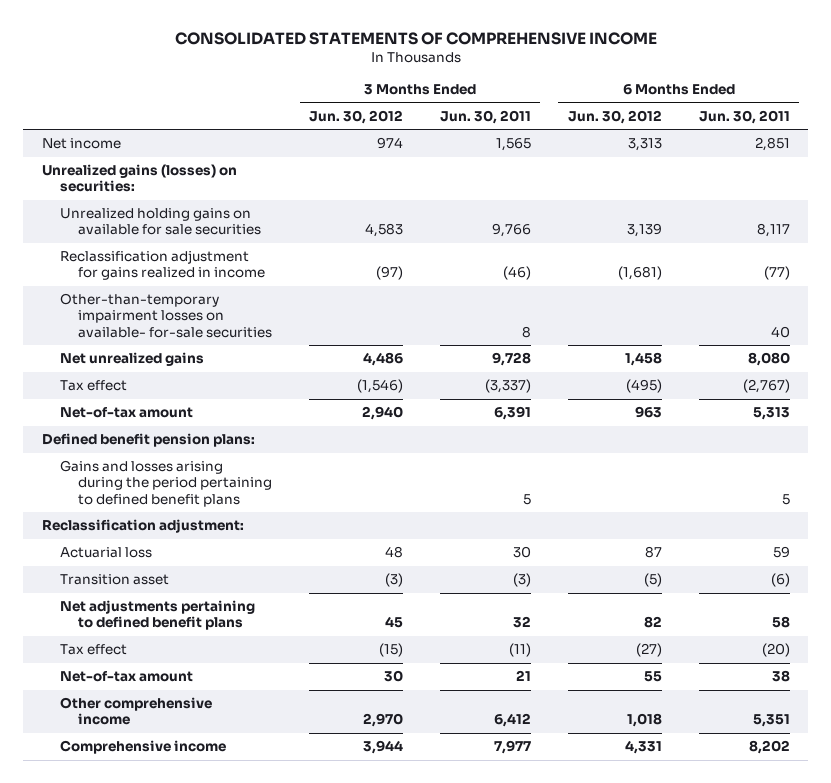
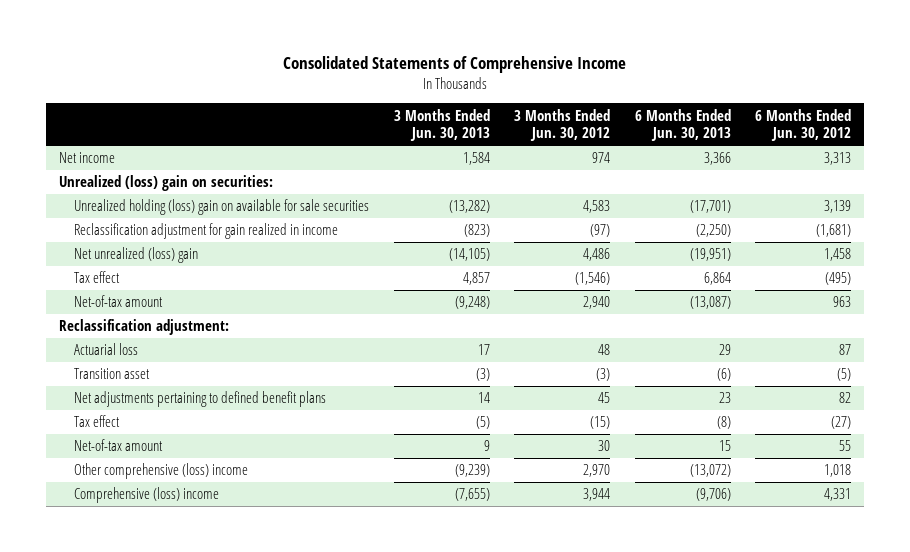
[174,32,657,46] CONSOLIDATED STATEMENTS OF COMPREHENSIVE INCOME -> [283,56,627,74] Consolidated Statements of Comprehensive Income
[439,109,531,124] Jun. 30, 2011 -> none
[698,109,790,124] Jun. 30, 2011 -> none
none -> [393,108,490,142] 3 Months Ended Jun. 30, 2013
none -> [634,108,731,142] 6 Months Ended Jun. 30, 2013
[59,293,272,338] Other-than-temporary impairment losses on available- for-sale securities -> none
[41,164,237,193] Unrealized gains (losses) on securities: -> [58,175,273,192] Unrealized (loss) gain on securities:
[59,208,261,236] Unrealized holding gains on available for sale securities -> [74,199,370,216] Unrealized holding (loss) gain on available for sale securities
[59,250,265,281] Reclassification adjustment for gains realized in income -> [74,223,339,240] Reclassification adjustment for gain realized in income
[59,352,204,367] Net unrealized gains -> [74,247,199,264] Net unrealized (loss) gain
[41,433,255,448] Defined benefit pension plans: -> none
[59,460,272,507] Gains and losses arising during the period pertaining to defined benefit plans -> none
[59,697,212,726] Other comprehensive income -> [74,463,249,480] Other comprehensive (loss) income
[59,740,226,755] Comprehensive income -> [74,487,220,504] Comprehensive (loss) income

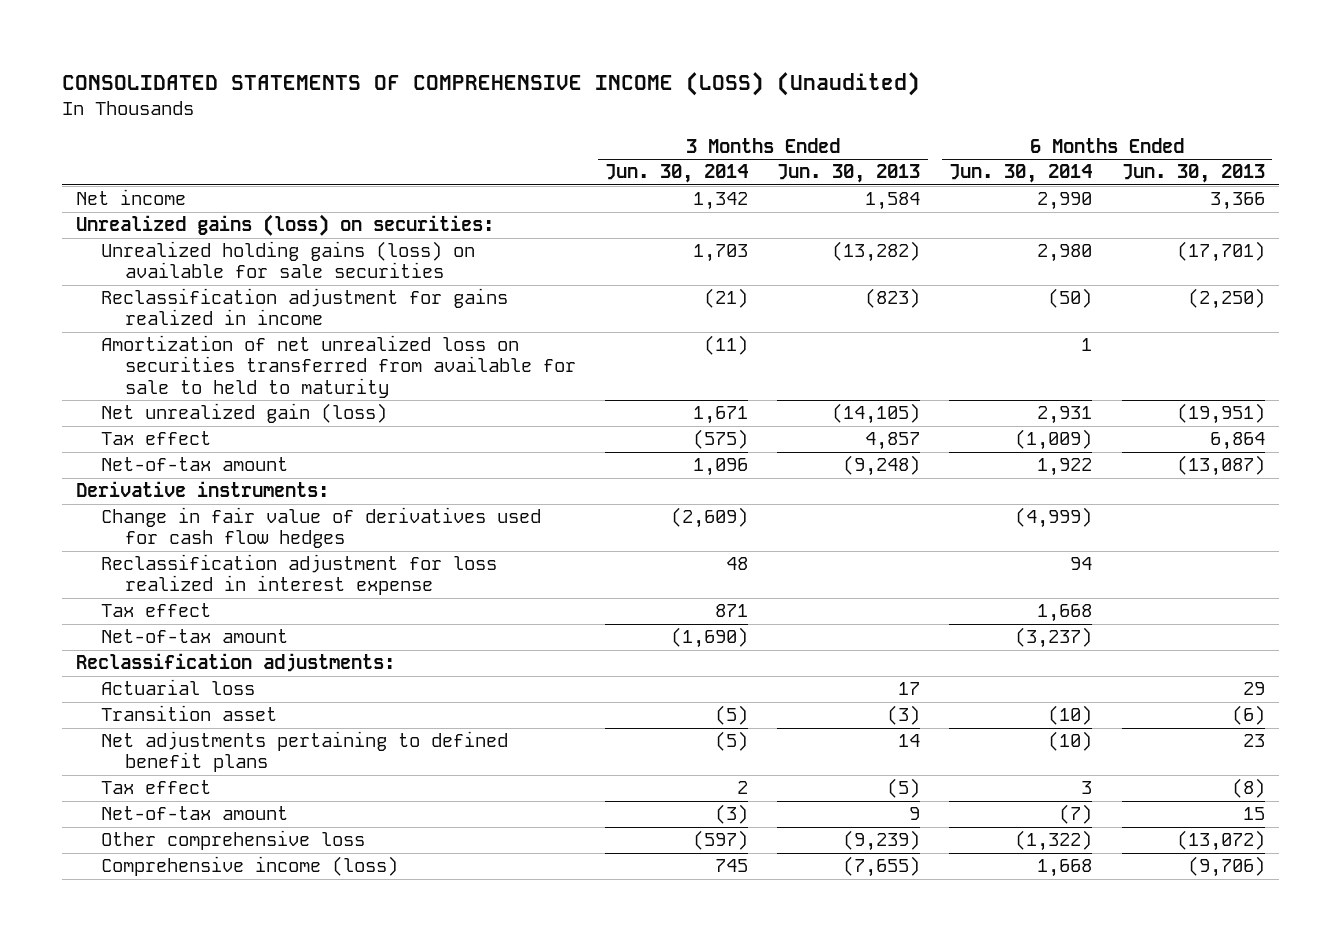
[283,56,627,74] Consolidated Statements of Comprehensive Income -> [61,72,920,97] CONSOLIDATED STATEMENTS OF COMPREHENSIVE INCOME (LOSS) (Unaudited)
[514,108,611,142] 3 Months Ended Jun. 30, 2012 -> none
[755,108,852,142] 6 Months Ended Jun. 30, 2012 -> none
none -> [605,164,749,184] Jun. 30, 2014
none -> [949,164,1093,184] Jun. 30, 2014
[58,175,273,192] Unrealized (loss) gain on securities: -> [76,214,495,237] Unrealized gains (loss) on securities:
[74,199,370,216] Unrealized holding (loss) gain on available for sale securities -> [100,241,475,279] Unrealized holding gains (loss) on available for sale securities
[74,223,339,240] Reclassification adjustment for gain realized in income -> [100,288,508,326] Reclassification adjustment for gains realized in income
none -> [100,335,577,398] Amortization of net unrealized loss on securities transferred from available for sale to held to maturity
[74,247,199,264] Net unrealized (loss) gain -> [100,403,387,424] Net unrealized gain (loss)
none -> [76,481,330,498] Derivative instruments:
none -> [100,507,541,549] Change in fair value of derivatives used for cash flow hedges
none -> [100,554,497,596] Reclassification adjustment for loss realized in interest expense
none -> [100,603,211,618] Tax effect
none -> [100,629,288,644] Net-of-tax amount
[58,319,229,336] Reclassification adjustment: -> [76,653,396,673] Reclassification adjustments:
[74,463,249,480] Other comprehensive (loss) income -> [100,830,365,851] Other comprehensive loss
[74,487,220,504] Comprehensive (loss) income -> [100,856,398,877] Comprehensive income (loss)

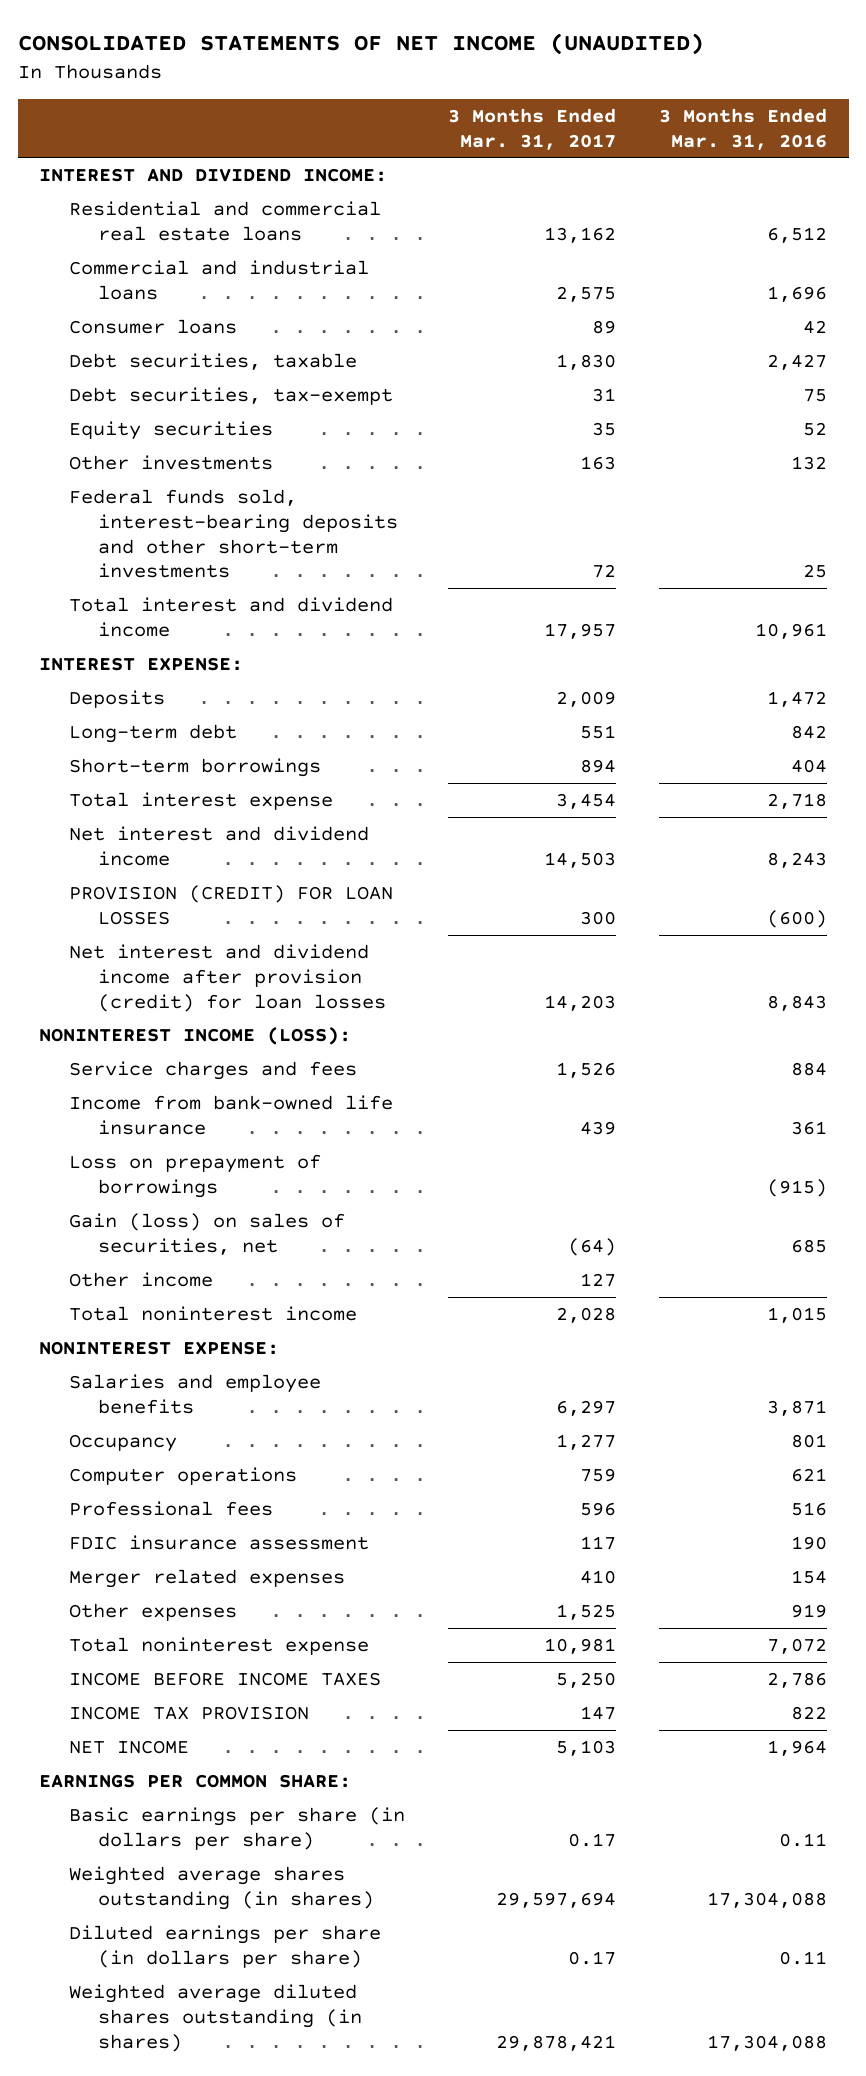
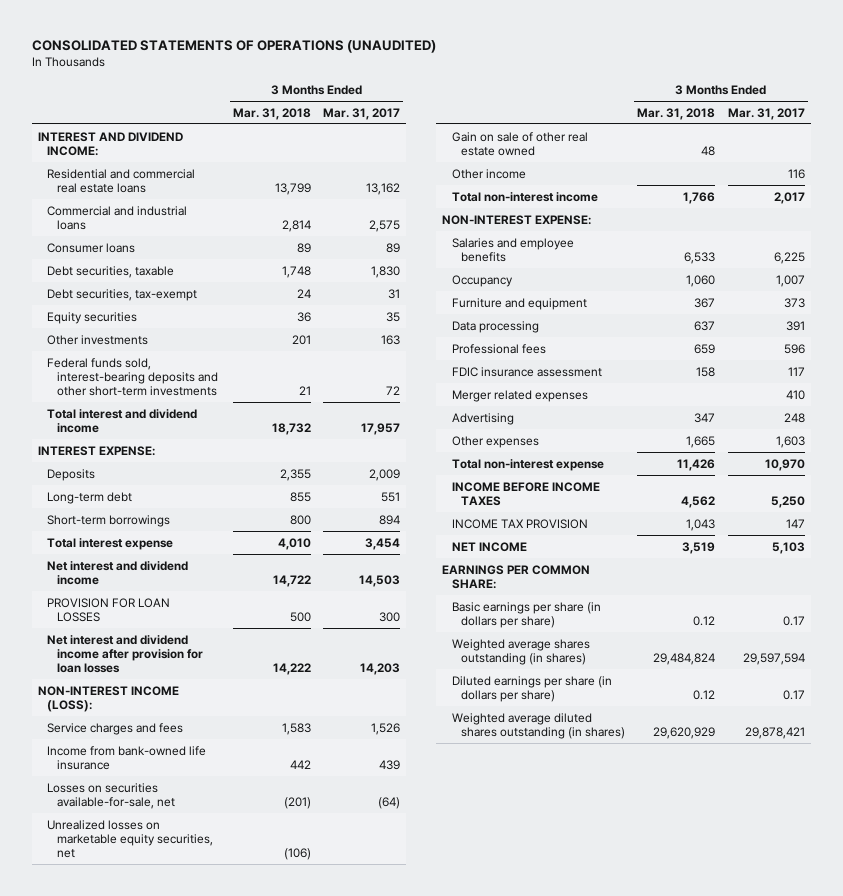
[17,32,704,55] CONSOLIDATED STATEMENTS OF NET INCOME (UNAUDITED) -> [31,40,436,54] CONSOLIDATED STATEMENTS OF OPERATIONS (UNAUDITED)
[658,107,827,150] 3 Months Ended Mar. 31, 2016 -> none
none -> [232,107,311,120] Mar. 31, 2018
[68,885,393,925] PROVISION (CREDIT) FOR LOAN LOSSES -> [47,597,171,622] PROVISION FOR LOAN LOSSES
[68,944,386,1012] Net interest and dividend income after provision (credit) for loan losses -> [47,634,203,673] Net interest and dividend income after provision for loan losses
[39,1027,352,1046] NONINTEREST INCOME (LOSS): -> [38,685,180,712] NON-INTEREST INCOME (LOSS):
[68,1154,321,1198] Loss on prepayment of borrowings -> none
[68,1213,345,1255] Gain (loss) on sales of securities, net -> none
[68,1467,297,1486] Computer operations -> none
none -> [47,782,175,809] Losses on securities available-for-sale, net
none -> [47,819,213,858] Unrealized losses on marketable equity securities, net
none -> [451,131,588,156] Gain on sale of other real estate owned
[579,1273,616,1288] 127 -> [787,168,805,179] 116
[68,1306,357,1322] Total noninterest income -> [451,191,598,202] Total non-interest income
[555,1307,616,1324] 2,028 -> [773,191,805,204] 2,017
[39,1341,280,1356] NONINTEREST EXPENSE: -> [442,214,592,225] NON-INTEREST EXPENSE:
[555,1399,616,1416] 6,297 -> [773,251,805,264] 6,225
[555,1434,616,1451] 1,277 -> [775,274,805,287] 1,007
none -> [451,297,587,310] Furniture and equipment
none -> [451,320,539,333] Data processing
none -> [451,412,514,425] Advertising
[555,1604,616,1621] 1,525 -> [775,435,805,448] 1,603
[68,1637,369,1656] Total noninterest expense -> [451,458,604,471] Total non-interest expense
[543,1638,616,1655] 10,981 -> [764,458,805,471] 10,970
[495,1891,616,1908] 29,597,694 -> [742,652,805,665] 29,597,594

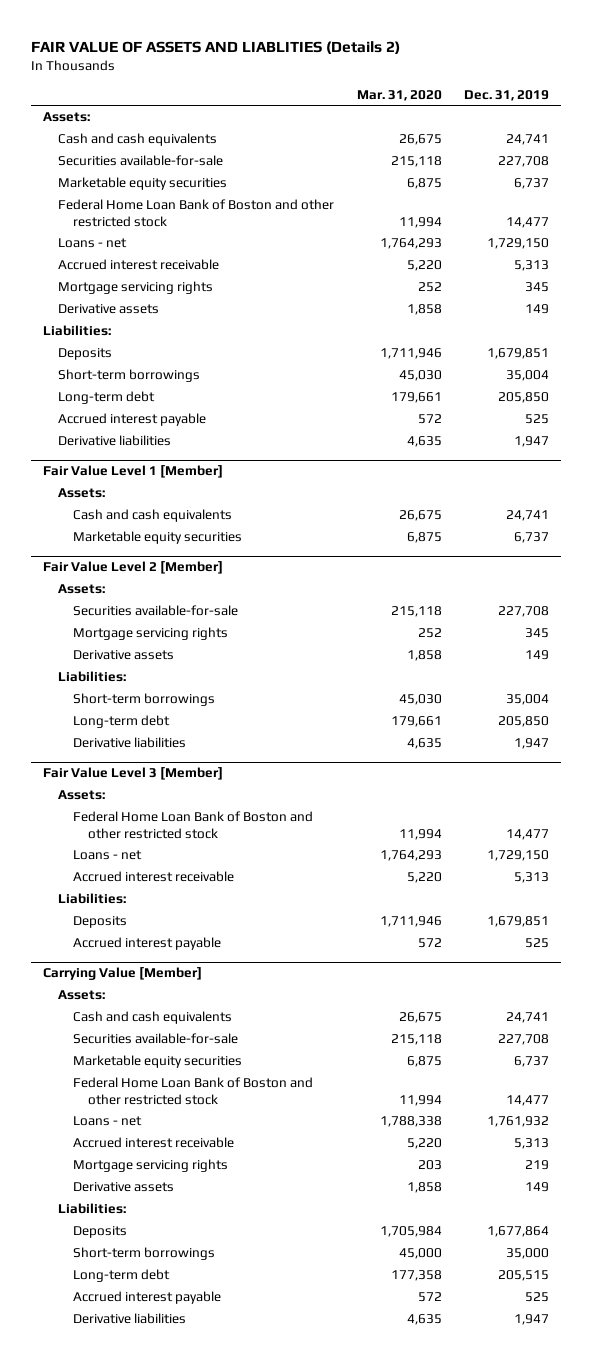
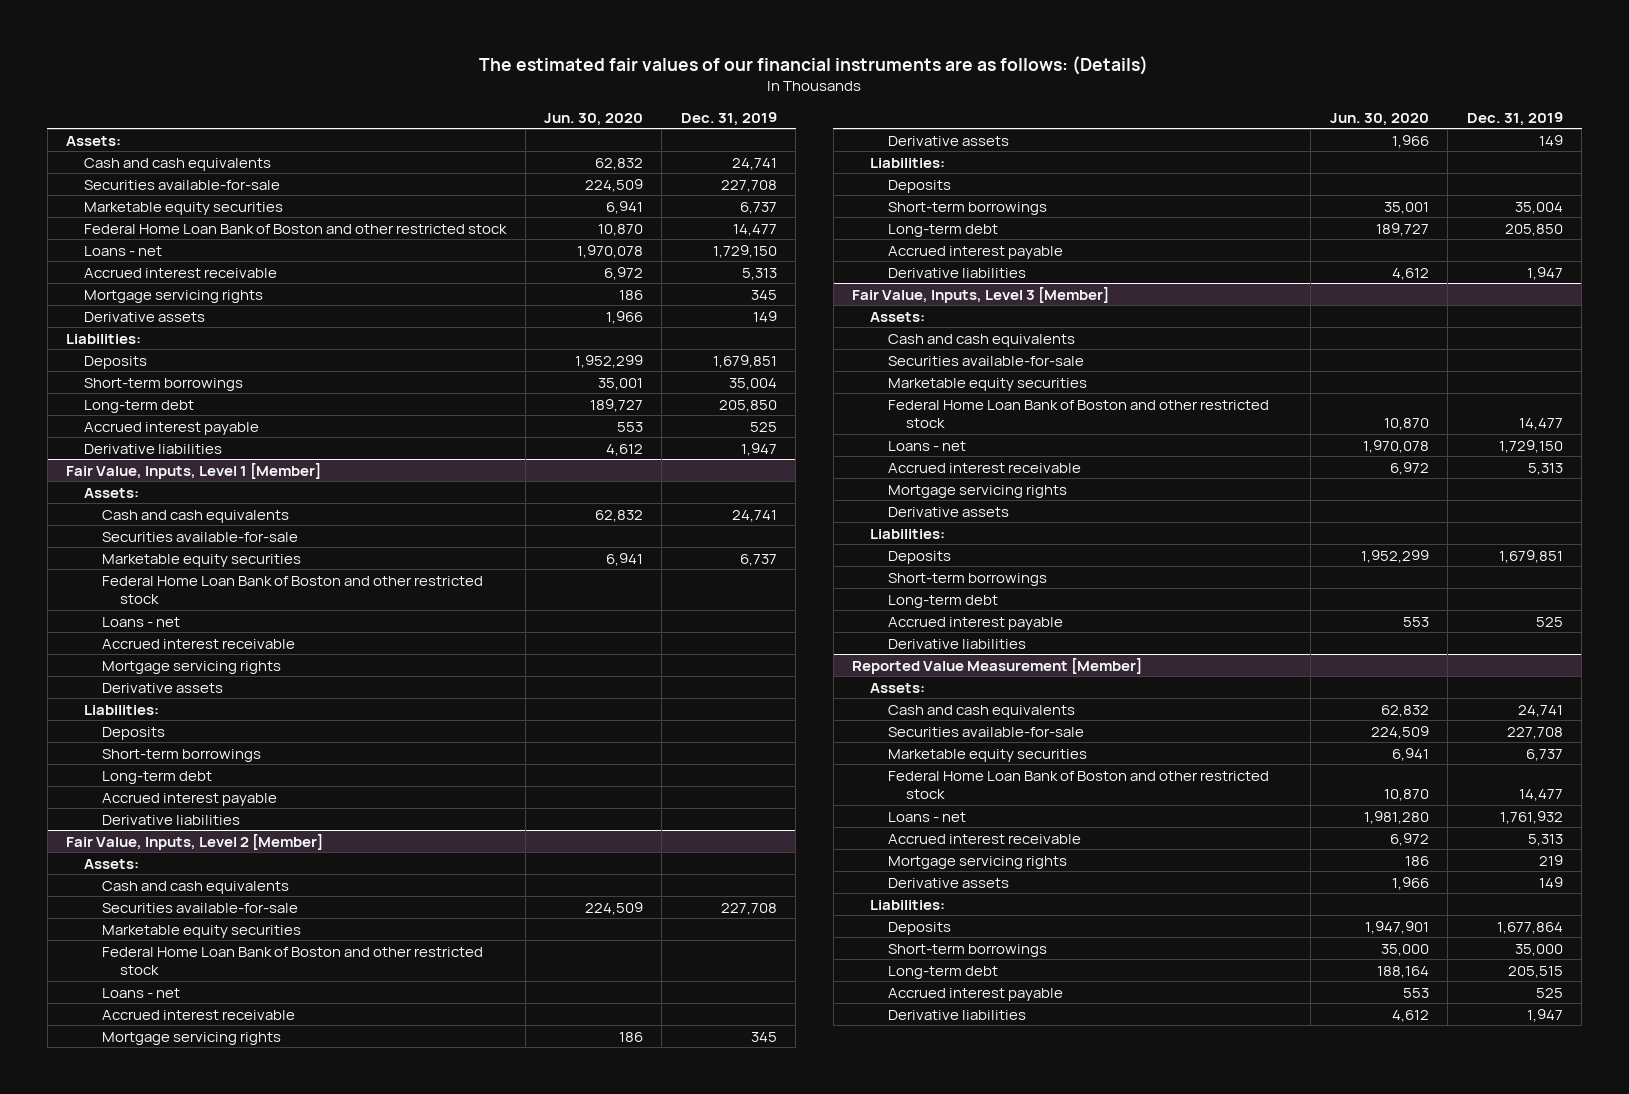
[31,41,401,55] FAIR VALUE OF ASSETS AND LIABLITIES (Details 2) -> [479,55,1149,75] The estimated fair values of our financial instruments are as follows: (Details)
[356,89,442,101] Mar. 31, 2020 -> none
none -> [543,112,643,126] Jun. 30, 2020
[42,465,223,479] Fair Value Level 1 [Member] -> [66,462,322,479] Fair Value, Inputs, Level 1 [Member]
none -> [102,531,299,542] Securities available-for-sale
none -> [102,575,484,604] Federal Home Loan Bank of Boston and other restricted stock
none -> [102,616,181,627] Loans - net
none -> [102,638,296,649] Accrued interest receivable
none -> [102,660,282,674] Mortgage servicing rights
none -> [102,682,224,693] Derivative assets
none -> [84,704,160,715] Liabilities:
none -> [102,726,166,740] Deposits
none -> [102,748,262,762] Short-term borrowings
none -> [102,770,213,784] Long-term debt
none -> [102,792,278,806] Accrued interest payable
none -> [102,814,241,825] Derivative liabilities
[42,561,223,575] Fair Value Level 2 [Member] -> [66,833,324,850] Fair Value, Inputs, Level 2 [Member]
none -> [102,880,290,894] Cash and cash equivalents
none -> [102,924,302,938] Marketable equity securities
none -> [102,946,484,975] Federal Home Loan Bank of Boston and other restricted stock
none -> [102,987,181,998] Loans - net
none -> [102,1009,296,1020] Accrued interest receivable
none -> [888,179,952,193] Deposits
none -> [888,245,1064,259] Accrued interest payable
[42,767,223,781] Fair Value Level 3 [Member] -> [852,286,1110,303] Fair Value, Inputs, Level 3 [Member]
none -> [888,333,1076,347] Cash and cash equivalents
none -> [888,355,1085,366] Securities available-for-sale
none -> [888,377,1088,391] Marketable equity securities
none -> [888,484,1068,498] Mortgage servicing rights
none -> [888,506,1010,517] Derivative assets
none -> [888,572,1048,586] Short-term borrowings
none -> [888,594,999,608] Long-term debt
none -> [888,638,1027,649] Derivative liabilities
[42,967,202,981] Carrying Value [Member] -> [852,657,1143,674] Reported Value Measurement [Member]

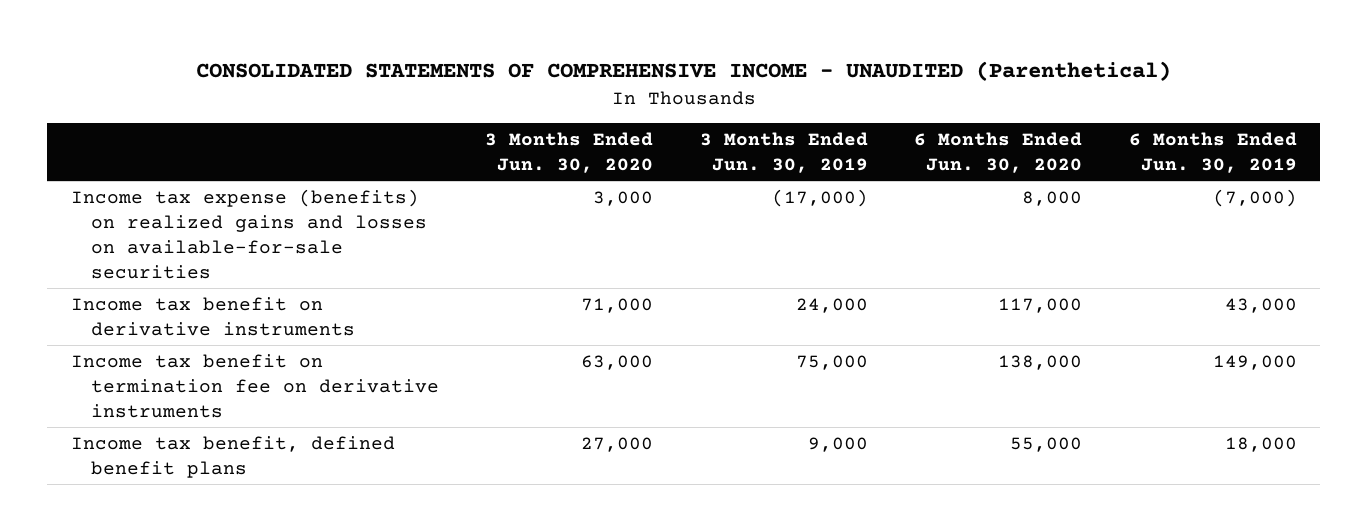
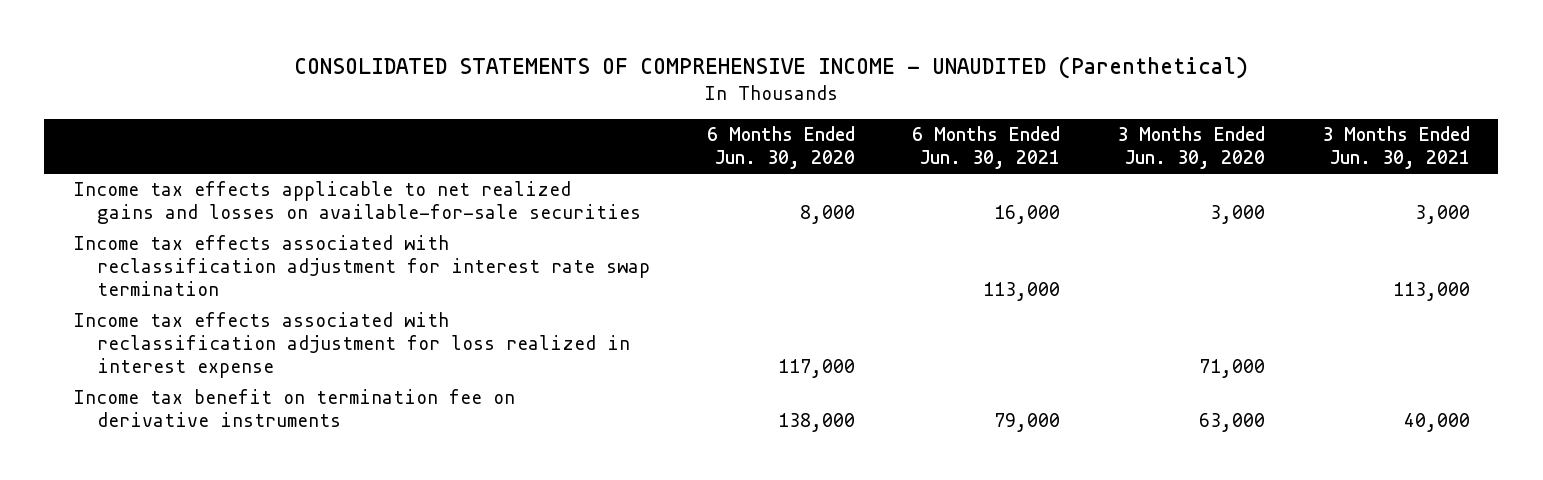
[699,131,868,173] 3 Months Ended Jun. 30, 2019 -> none
[1129,131,1298,173] 6 Months Ended Jun. 30, 2019 -> none
none -> [911,126,1060,170] 6 Months Ended Jun. 30, 2021
none -> [1321,126,1470,170] 3 Months Ended Jun. 30, 2021
[70,188,427,279] Income tax expense (benefits) on realized gains and losses on available-for-sale securities -> [72,180,641,224] Income tax effects applicable to net realized gains and losses on available-for-sale securities
none -> [72,234,650,297] Income tax effects associated with reclassification adjustment for interest rate swap termination
[70,296,355,336] Income tax benefit on derivative instruments -> [72,311,630,379] Income tax effects associated with reclassification adjustment for loss realized in interest expense
[70,435,395,478] Income tax benefit, defined benefit plans -> none

